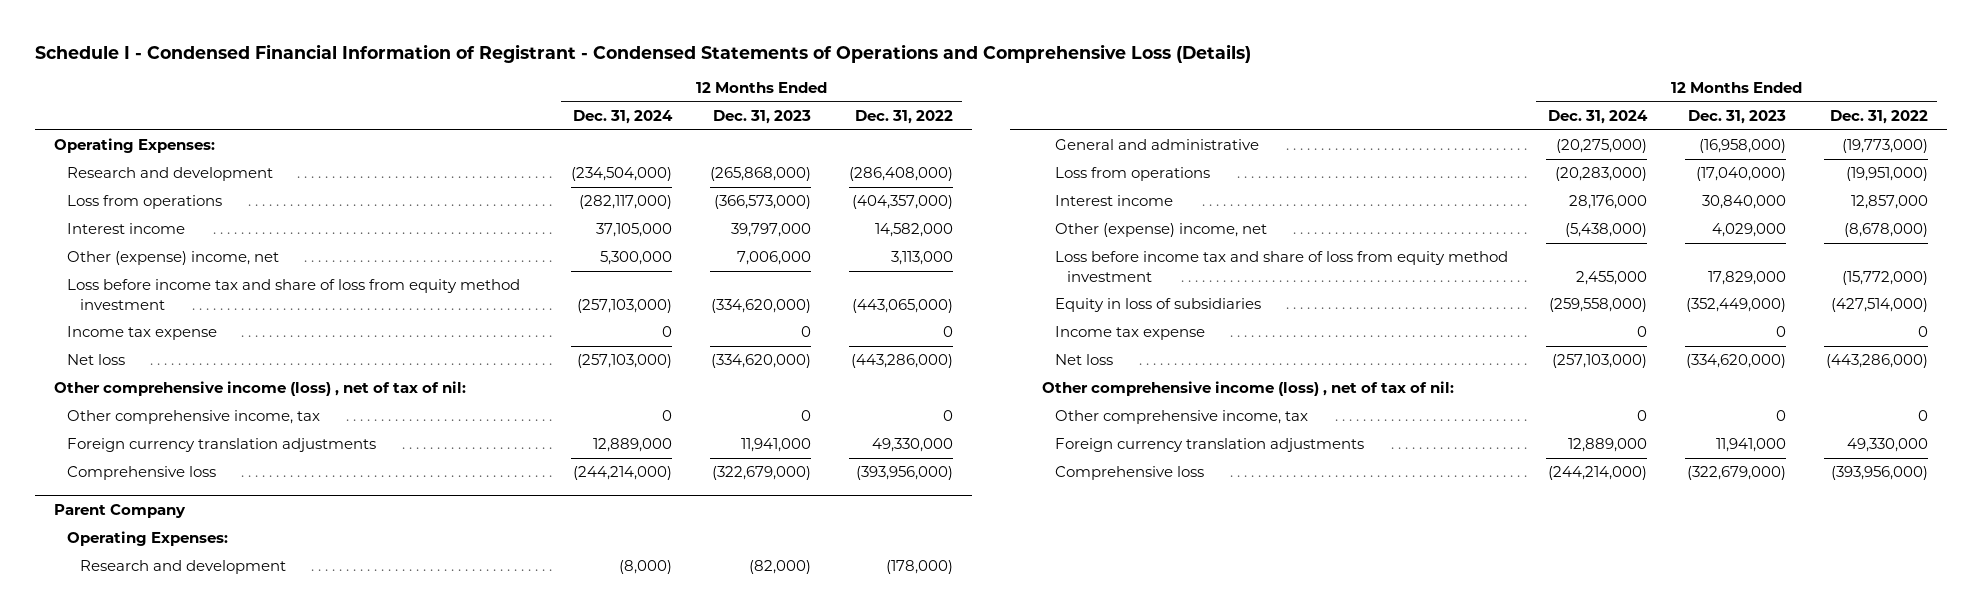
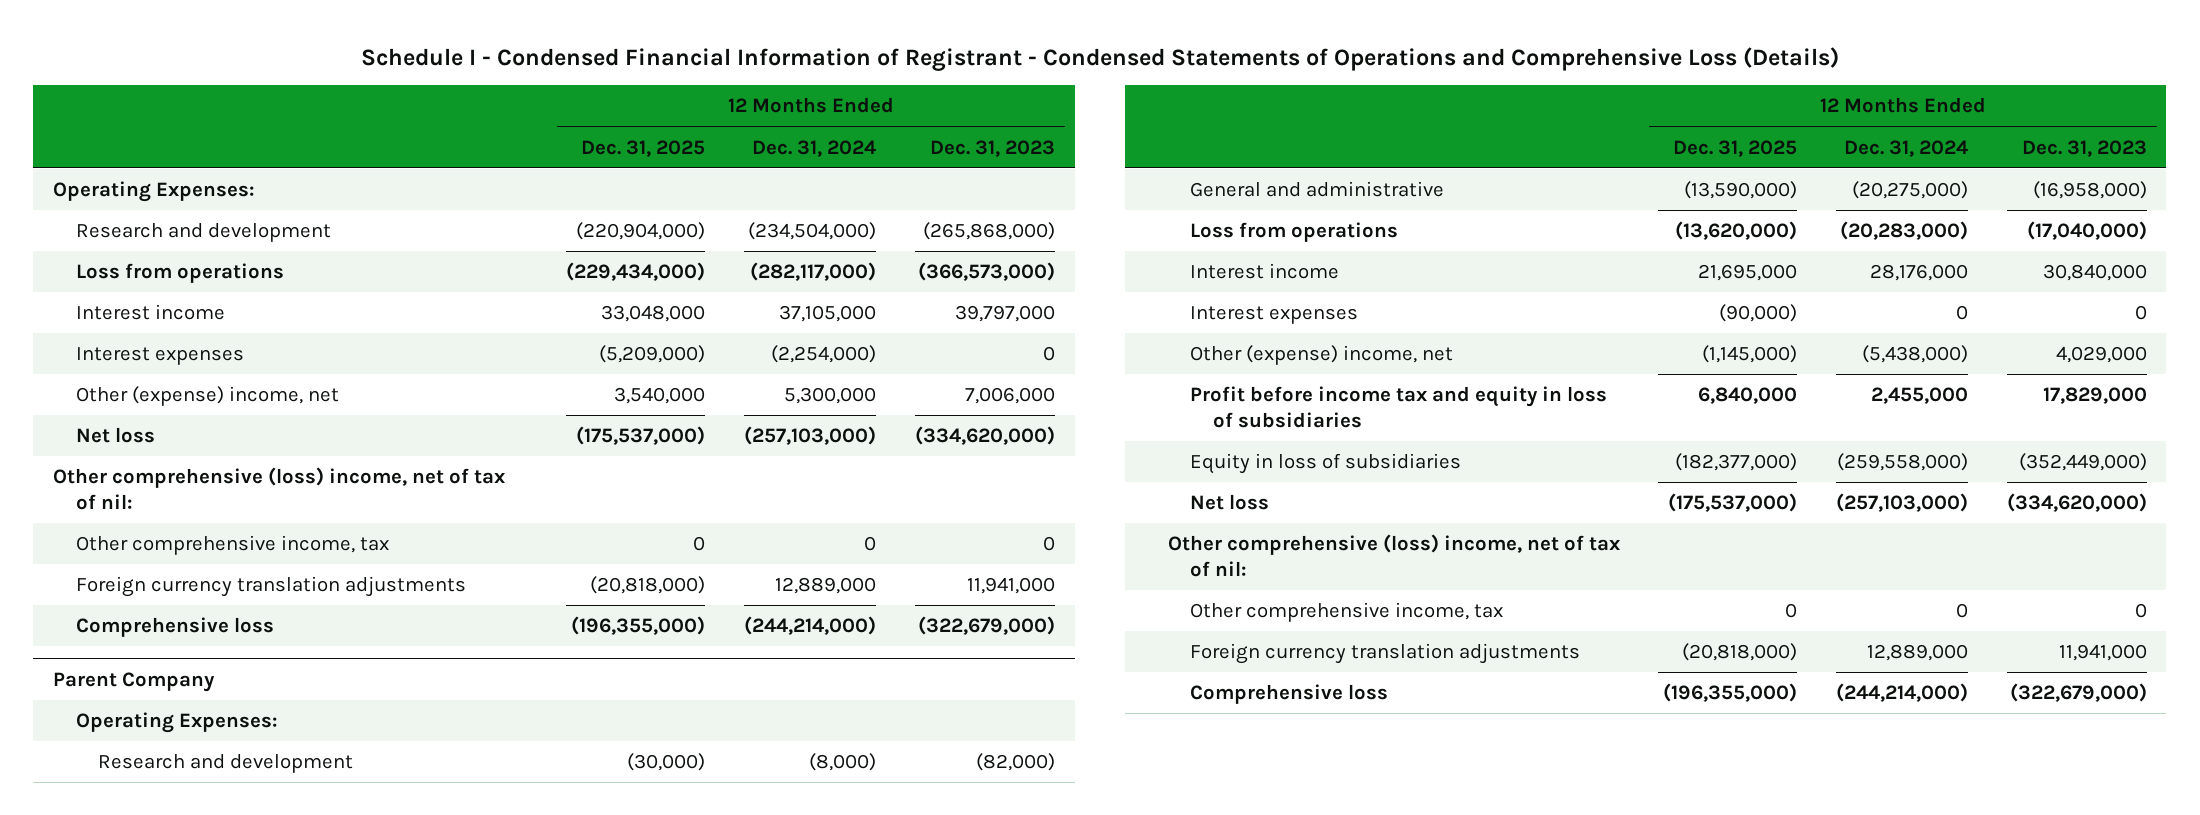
[854,109,953,124] Dec. 31, 2022 -> none
none -> [581,139,706,157] Dec. 31, 2025
none -> [75,347,244,366] Interest expenses
[66,279,520,310] Loss before income tax and share of loss from equity method investment -> none
[66,326,217,341] Income tax expense -> none
[53,381,466,397] Other comprehensive income (loss) , net of tax of nil: -> [52,467,505,510] Other comprehensive (loss) income, net of tax of nil:
none -> [1190,306,1359,325] Interest expenses
[1054,251,1508,282] Loss before income tax and share of loss from equity method investment -> [1190,386,1608,428] Profit before income tax and equity in loss of subsidiaries
[1054,326,1205,341] Income tax expense -> none
[1041,381,1454,397] Other comprehensive income (loss) , net of tax of nil: -> [1167,534,1620,577] Other comprehensive (loss) income, net of tax of nil:

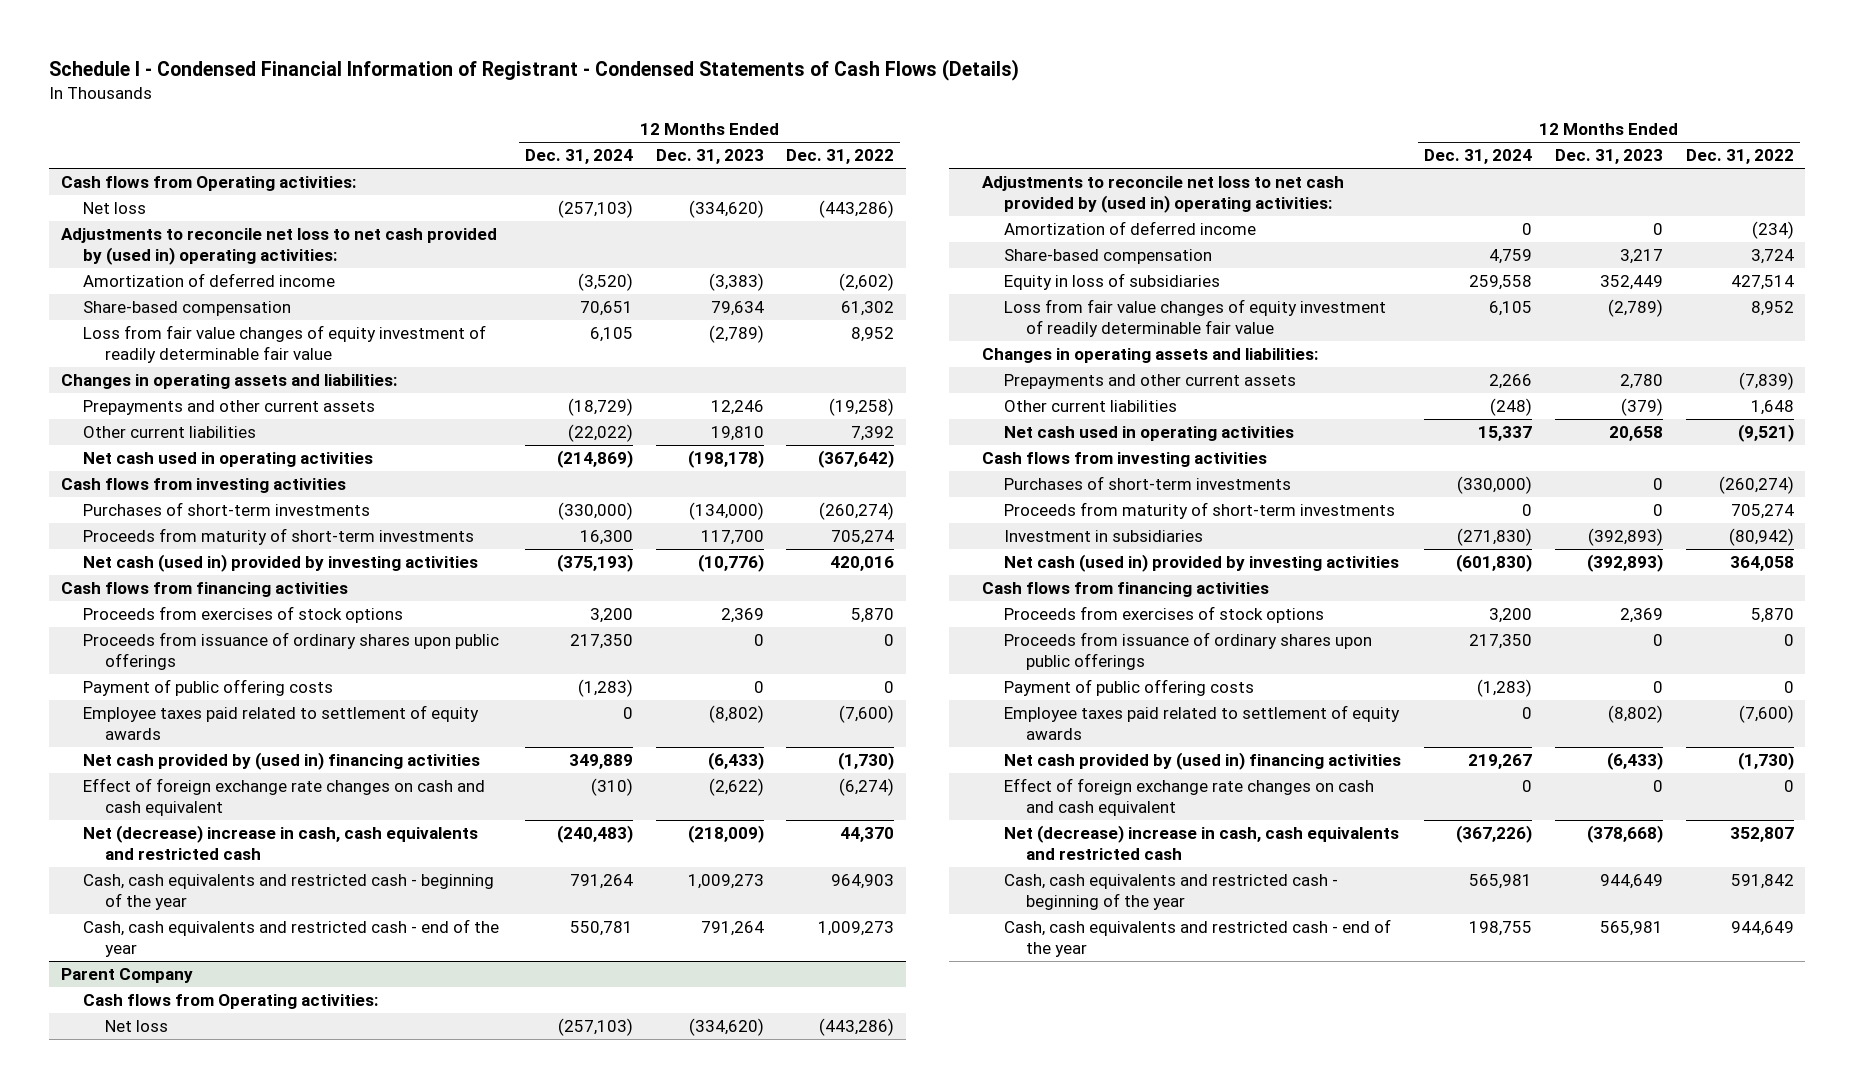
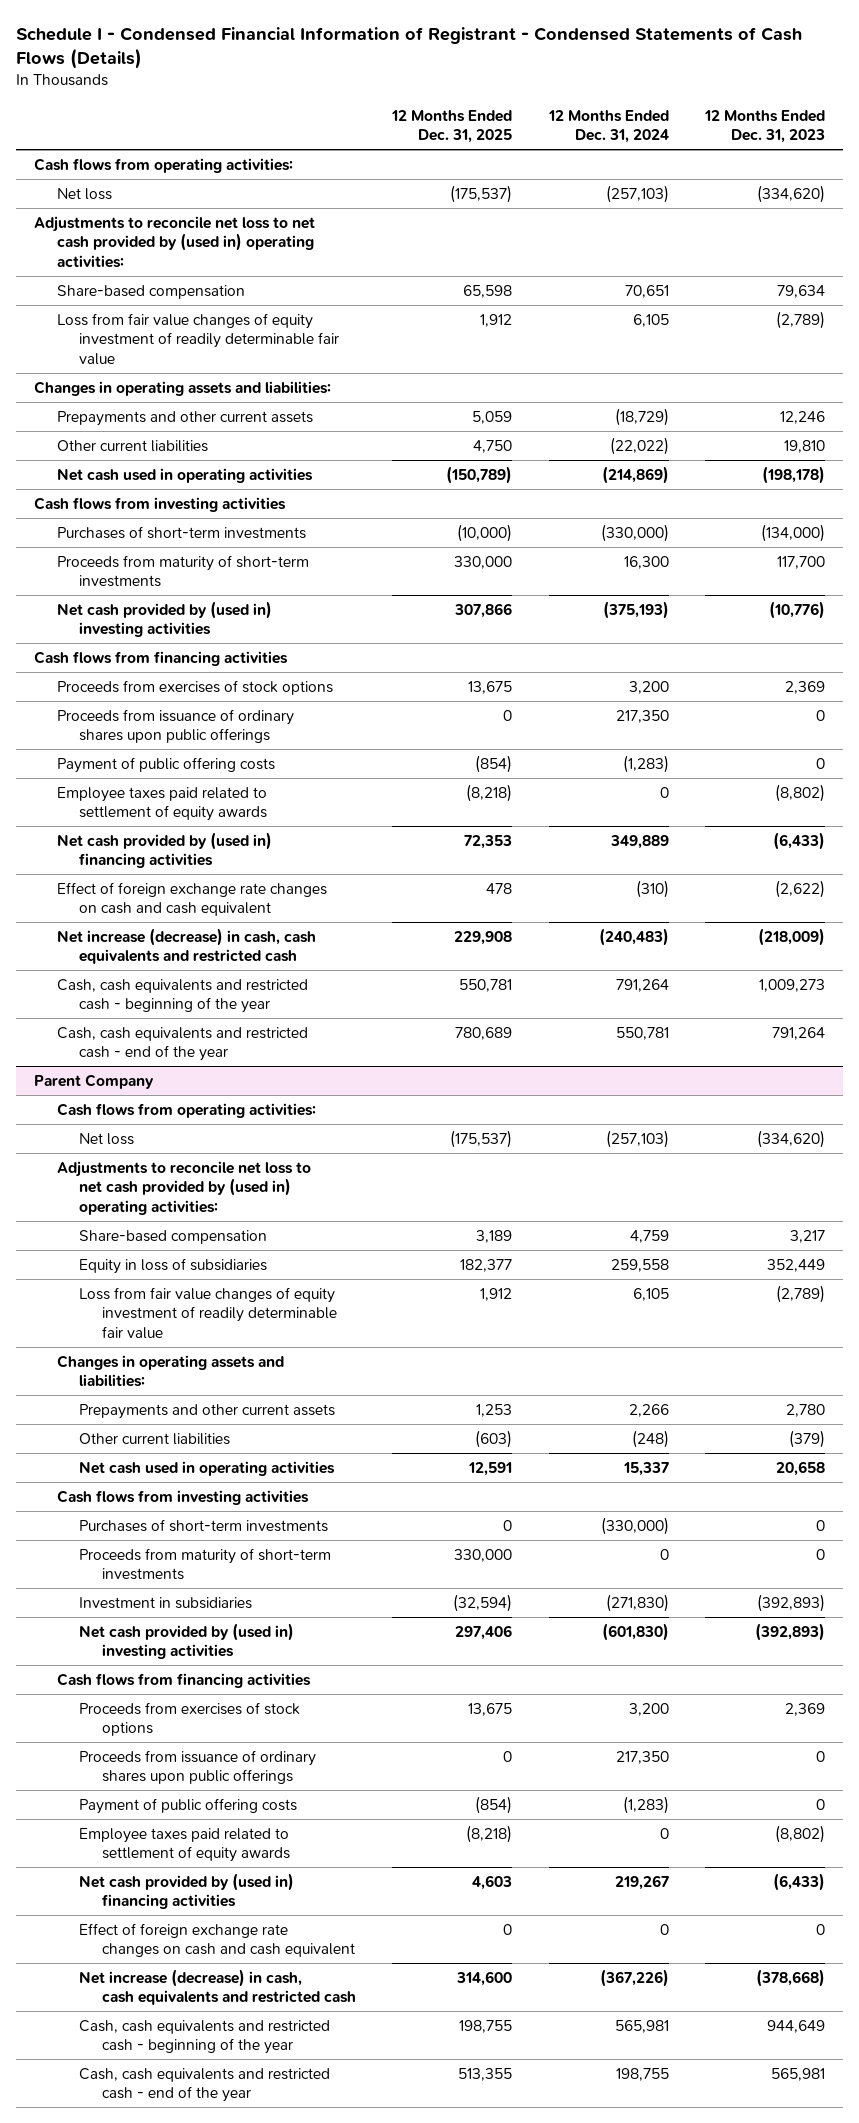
[786,149,895,165] Dec. 31, 2022 -> none
none -> [391,109,513,144] 12 Months Ended Dec. 31, 2025
[60,176,356,192] Cash flows from Operating activities: -> [34,157,294,173] Cash flows from operating activities:
[82,273,335,288] Amortization of deferred income -> none
[82,554,478,573] Net cash (used in) provided by investing activities -> [56,600,272,638] Net cash provided by (used in) investing activities
[82,825,478,860] Net (decrease) increase in cash, cash equivalents and restricted cash -> [56,927,316,965] Net increase (decrease) in cash, cash equivalents and restricted cash
[82,994,378,1010] Cash flows from Operating activities: -> [56,1102,316,1118] Cash flows from operating activities:
[1004,221,1257,236] Amortization of deferred income -> none
[1004,554,1400,573] Net cash (used in) provided by investing activities -> [79,1622,295,1660] Net cash provided by (used in) investing activities
[1004,825,1400,860] Net (decrease) increase in cash, cash equivalents and restricted cash -> [79,1968,356,2006] Net increase (decrease) in cash, cash equivalents and restricted cash

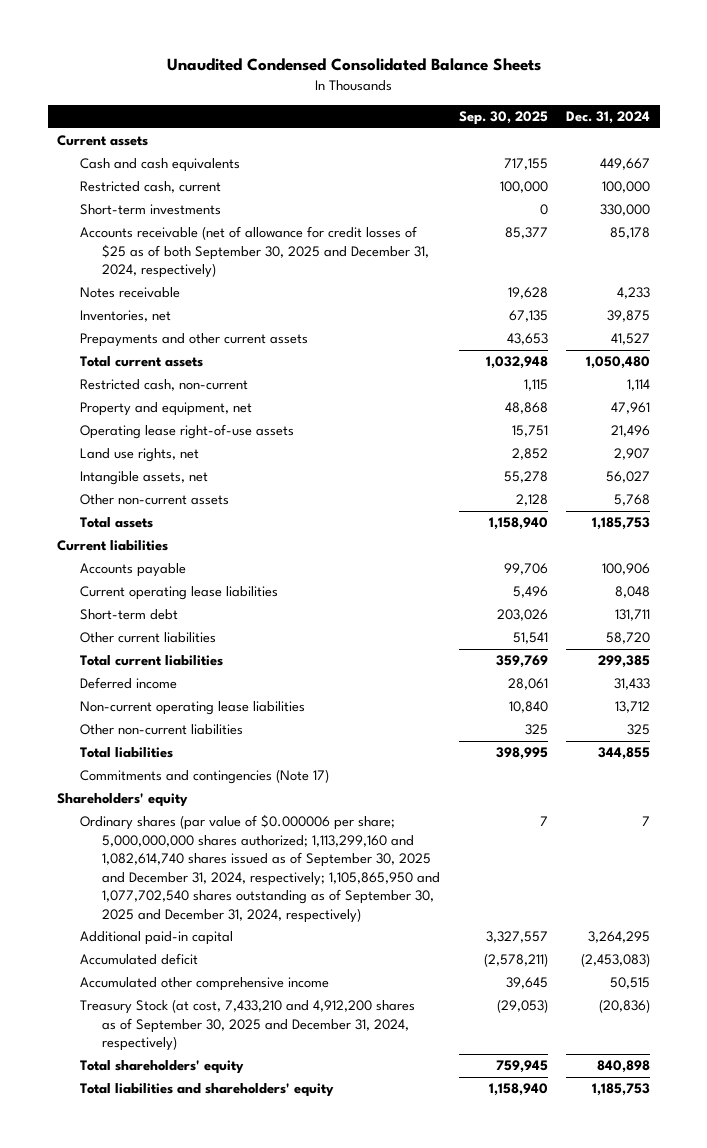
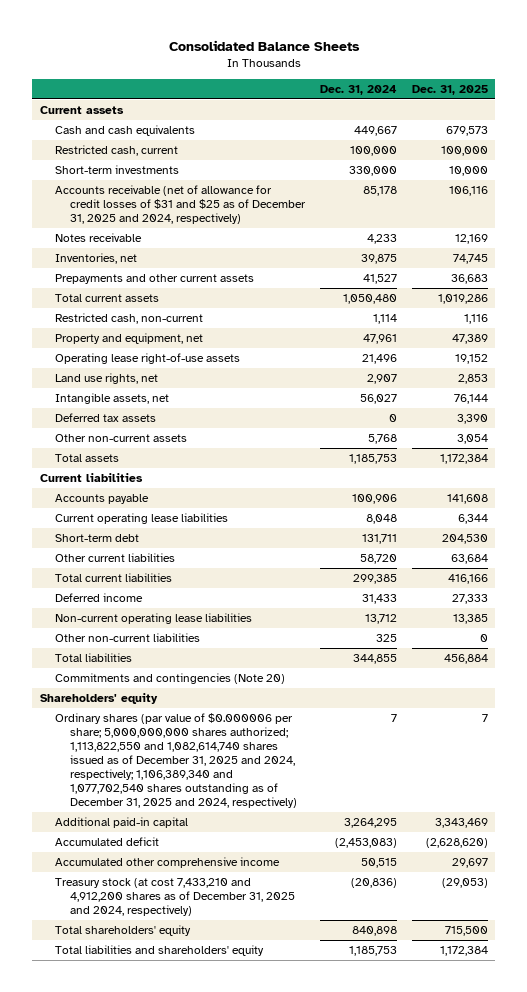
[166,58,541,72] Unaudited Condensed Consolidated Balance Sheets -> [168,39,360,51] Consolidated Balance Sheets
[458,111,548,126] Sep. 30, 2025 -> none
none -> [411,84,488,95] Dec. 31, 2025
[79,226,430,279] Accounts receivable (net of allowance for credit losses of $25 as of both September 30, 2025 and December 31, 2024, respectively) -> [54,184,307,224] Accounts receivable (net of allowance for credit losses of $31 and $25 as of December 31, 2025 and 2024, respectively)
none -> [54,412,156,422] Deferred tax assets
[79,769,329,785] Commitments and contingencies (Note 17) -> [54,672,285,684] Commitments and contingencies (Note 20)
[79,814,441,923] Ordinary shares (par value of $0.000006 per share; 5,000,000,000 shares authorized; 1,113,299,160 and 1,082,614,740 shares issued as of September 30, 2025 and December 31, 2024, respectively; 1,105,865,950 and 1,077,702,540 shares outstanding as of September 30, 2025 and December 31, 2024, respectively) -> [54,712,298,808] Ordinary shares (par value of $0.000006 per share; 5,000,000,000 shares authorized; 1,113,822,550 and 1,082,614,740 shares issued as of December 31, 2025 and 2024, respectively; 1,106,389,340 and 1,077,702,540 shares outstanding as of December 31, 2025 and 2024, respectively)
[79,999,415,1052] Treasury Stock (at cost, 7,433,210 and 4,912,200 shares as of September 30, 2025 and December 31, 2024, respectively) -> [54,877,296,916] Treasury stock (at cost 7,433,210 and 4,912,200 shares as of December 31, 2025 and 2024, respectively)

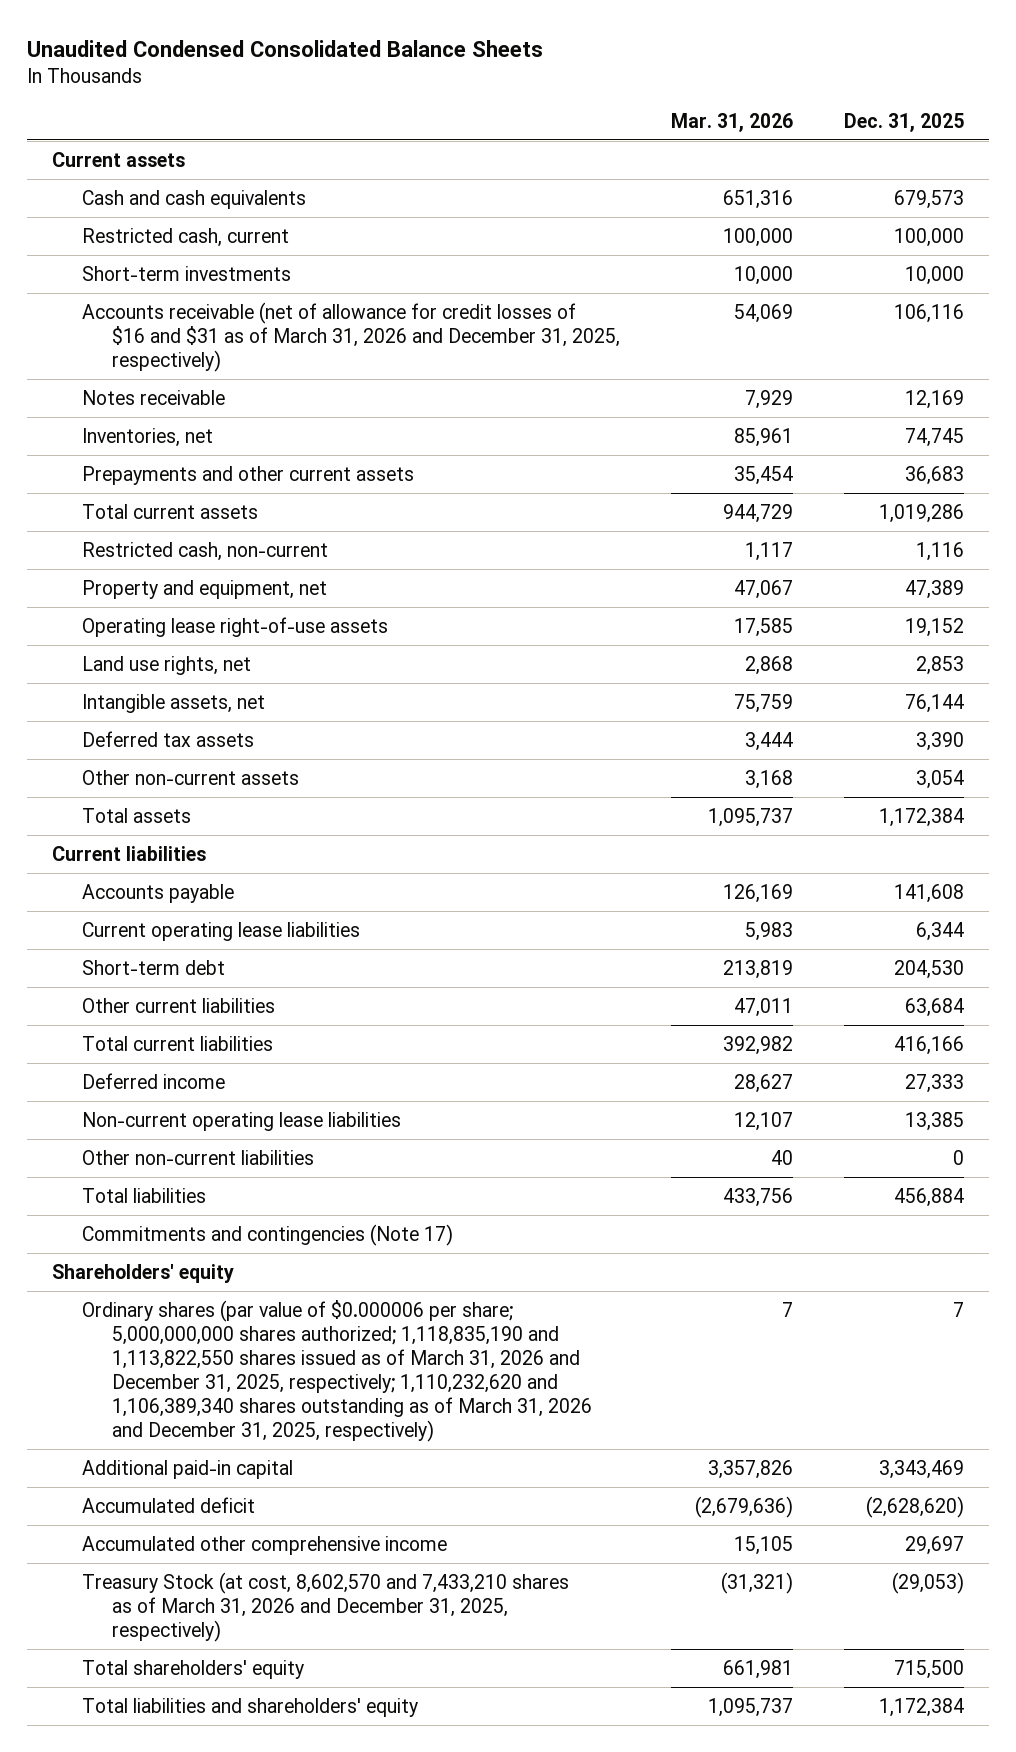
[168,39,360,51] Consolidated Balance Sheets -> [26,39,543,57] Unaudited Condensed Consolidated Balance Sheets
[319,84,397,95] Dec. 31, 2024 -> none
none -> [670,112,793,132] Mar. 31, 2026
[54,184,307,224] Accounts receivable (net of allowance for credit losses of $31 and $25 as of December 31, 2025 and 2024, respectively) -> [82,301,620,373] Accounts receivable (net of allowance for credit losses of $16 and $31 as of March 31, 2026 and December 31, 2025, respectively)
[54,672,285,684] Commitments and contingencies (Note 20) -> [82,1223,454,1246] Commitments and contingencies (Note 17)
[54,712,298,808] Ordinary shares (par value of $0.000006 per share; 5,000,000,000 shares authorized; 1,113,822,550 and 1,082,614,740 shares issued as of December 31, 2025 and 2024, respectively; 1,106,389,340 and 1,077,702,540 shares outstanding as of December 31, 2025 and 2024, respectively) -> [82,1299,592,1443] Ordinary shares (par value of $0.000006 per share; 5,000,000,000 shares authorized; 1,118,835,190 and 1,113,822,550 shares issued as of March 31, 2026 and December 31, 2025, respectively; 1,110,232,620 and 1,106,389,340 shares outstanding as of March 31, 2026 and December 31, 2025, respectively)
[54,877,296,916] Treasury stock (at cost 7,433,210 and 4,912,200 shares as of December 31, 2025 and 2024, respectively) -> [82,1571,570,1643] Treasury Stock (at cost, 8,602,570 and 7,433,210 shares as of March 31, 2026 and December 31, 2025, respectively)

